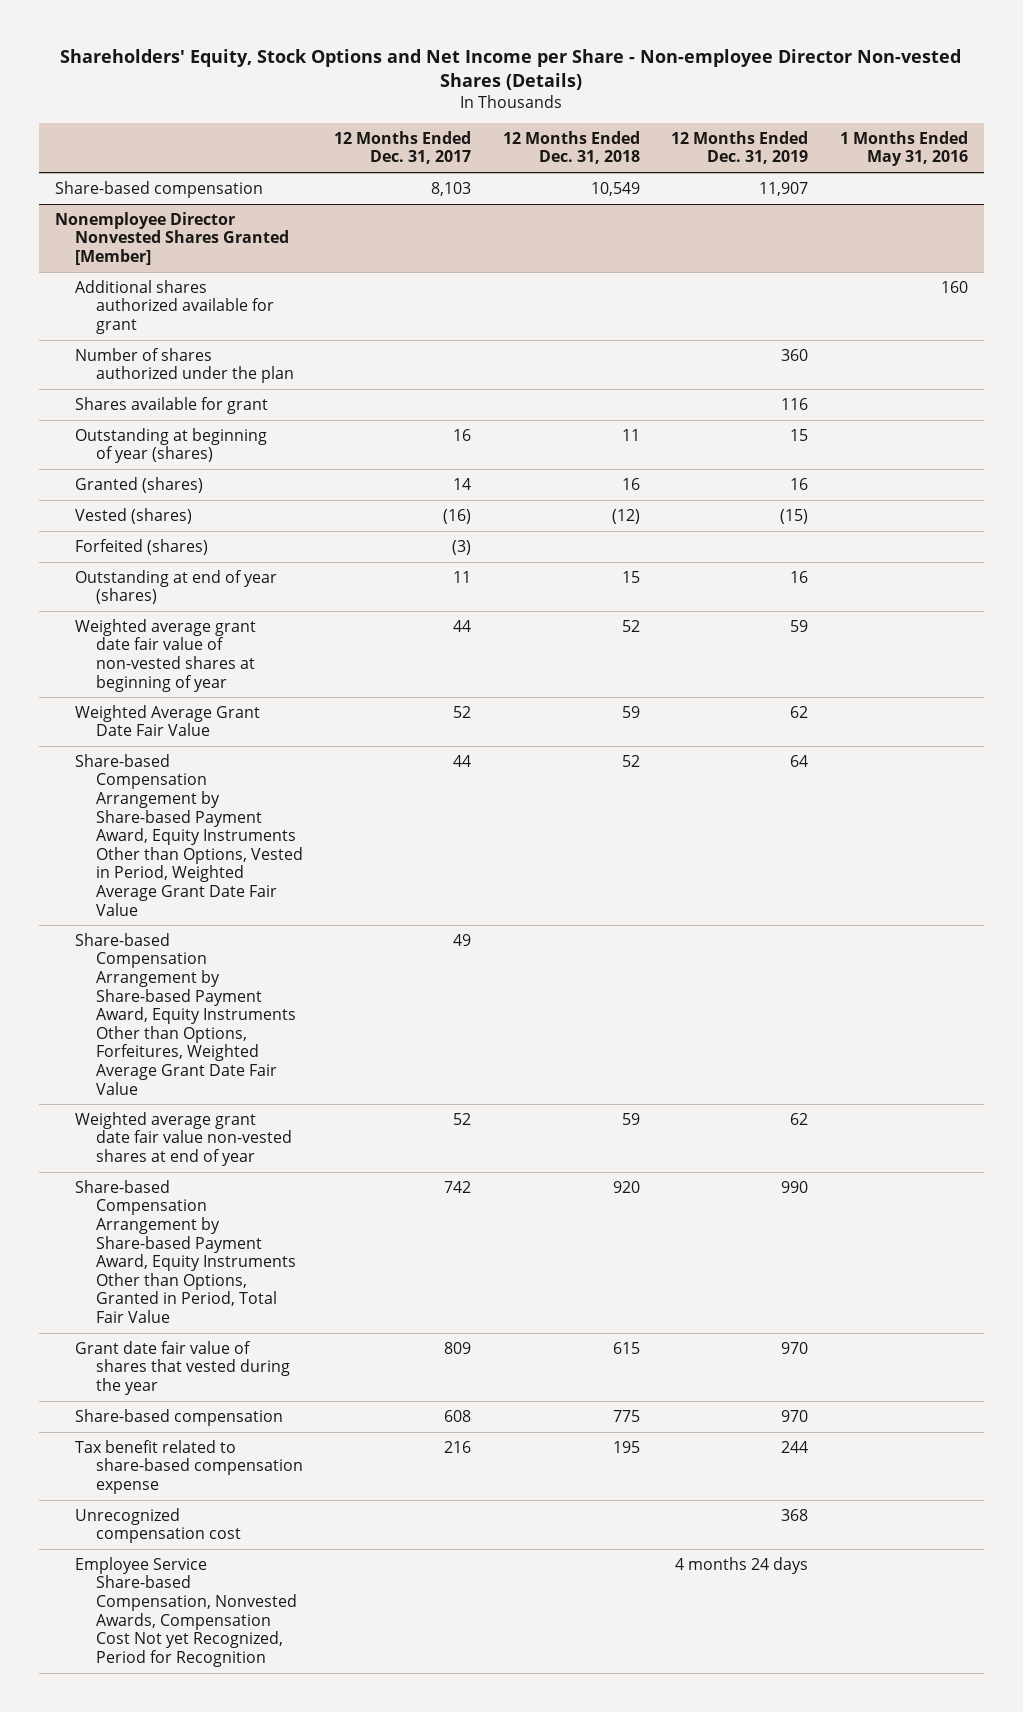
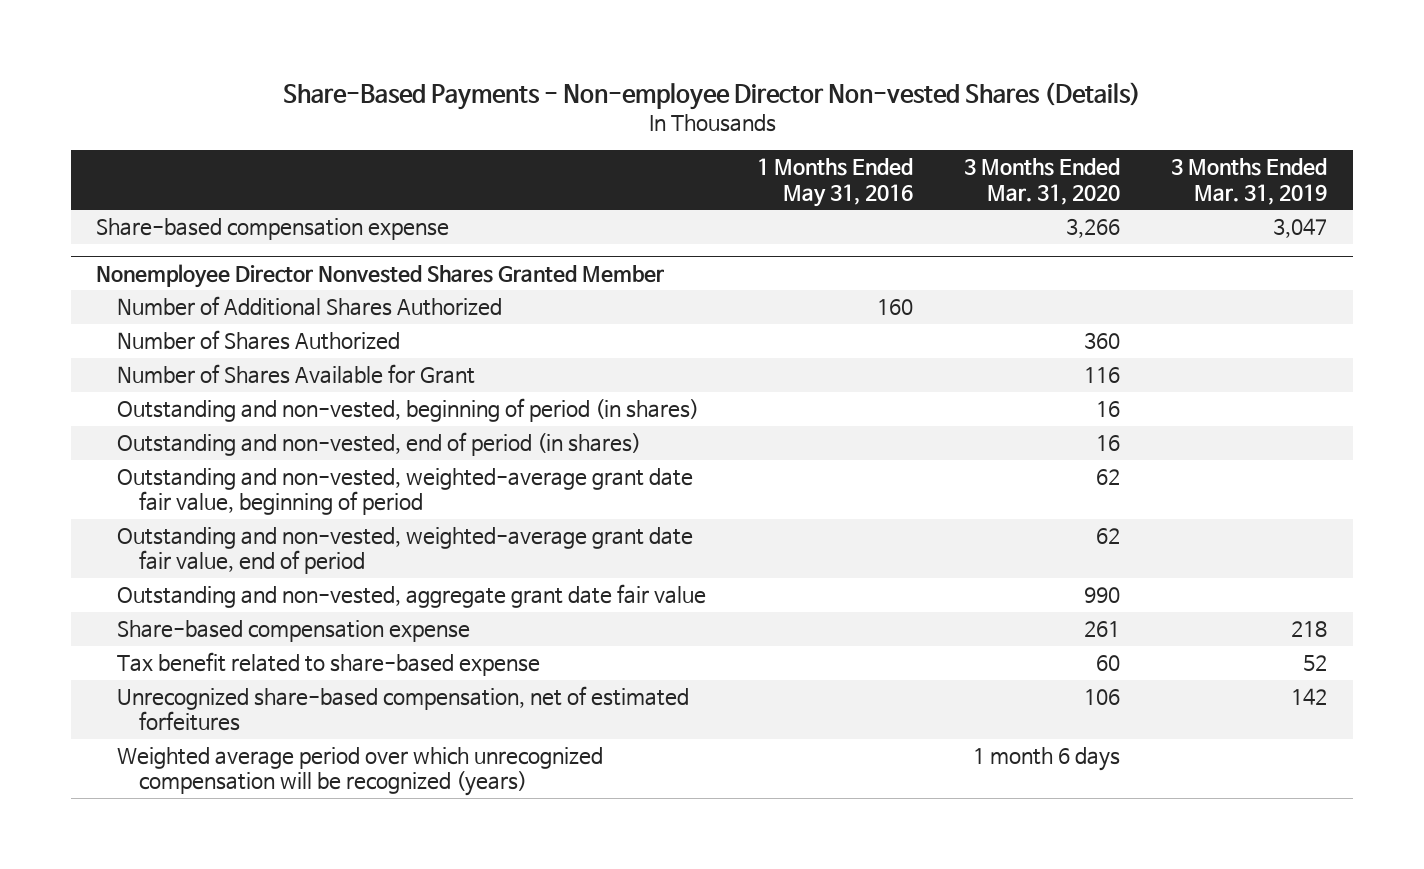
[60,48,962,90] Shareholders' Equity, Stock Options and Net Income per Share - Non-employee Director Non-vested Shares (Details) -> [282,82,1141,111] Share-Based Payments - Non-employee Director Non-vested Shares (Details)
[334,130,472,165] 12 Months Ended Dec. 31, 2017 -> none
[502,130,640,165] 12 Months Ended Dec. 31, 2018 -> none
[671,130,809,165] 12 Months Ended Dec. 31, 2019 -> none
none -> [964,158,1121,205] 3 Months Ended Mar. 31, 2020
none -> [1171,158,1328,205] 3 Months Ended Mar. 31, 2019
[75,476,204,493] Granted (shares) -> none
[75,507,193,524] Vested (shares) -> none
[75,538,209,555] Forfeited (shares) -> none
[75,704,261,737] Weighted Average Grant Date Fair Value -> none
[75,753,303,916] Share-based Compensation Arrangement by Share-based Payment Award, Equity Instruments Other than Options, Vested in Period, Weighted Average Grant Date Fair Value -> none
[75,932,296,1095] Share-based Compensation Arrangement by Share-based Payment Award, Equity Instruments Other than Options, Forfeitures, Weighted Average Grant Date Fair Value -> none
[75,1179,296,1323] Share-based Compensation Arrangement by Share-based Payment Award, Equity Instruments Other than Options, Granted in Period, Total Fair Value -> none
[75,1340,290,1396] Grant date fair value of shares that vested during the year -> none
[54,180,263,198] Share-based compensation -> [96,218,450,241] Share-based compensation expense
[54,211,290,266] Nonemployee Director Nonvested Shares Granted [Member] -> [96,263,665,288] Nonemployee Director Nonvested Shares Granted Member
[75,279,274,335] Additional shares authorized available for grant -> [117,296,503,317] Number of Additional Shares Authorized
[75,347,294,384] Number of shares authorized under the plan -> [117,330,401,351] Number of Shares Authorized
[75,396,269,414] Shares available for grant -> [117,364,476,385] Number of Shares Available for Grant
[75,427,268,464] Outstanding at beginning of year (shares) -> [117,398,700,423] Outstanding and non-vested, beginning of period (in shares)
[75,569,278,605] Outstanding at end of year (shares) -> [117,432,642,457] Outstanding and non-vested, end of period (in shares)
[75,618,257,692] Weighted average grant date fair value of non-vested shares at beginning of year -> [117,468,694,516] Outstanding and non-vested, weighted-average grant date fair value, beginning of period
[75,1111,292,1167] Weighted average grant date fair value non-vested shares at end of year -> [117,527,694,575] Outstanding and non-vested, weighted-average grant date fair value, end of period
none -> [117,584,707,609] Outstanding and non-vested, aggregate grant date fair value
[75,1408,284,1426] Share-based compensation -> [117,620,471,643] Share-based compensation expense
[75,1439,303,1495] Tax benefit related to share-based compensation expense -> [117,652,541,677] Tax benefit related to share-based expense
[75,1507,241,1544] Unrecognized compensation cost -> [117,686,690,732] Unrecognized share-based compensation, net of estimated forfeitures
[75,1556,297,1667] Employee Service Share-based Compensation, Nonvested Awards, Compensation Cost Not yet Recognized, Period for Recognition -> [117,747,604,797] Weighted average period over which unrecognized compensation will be recognized (years)

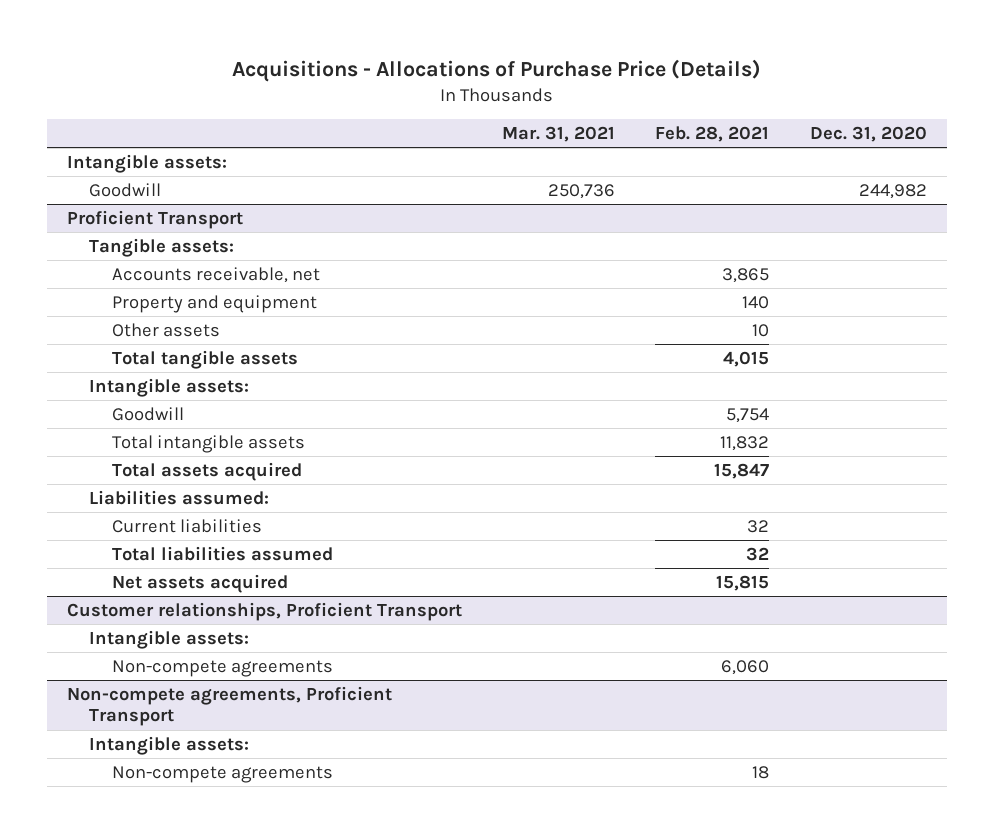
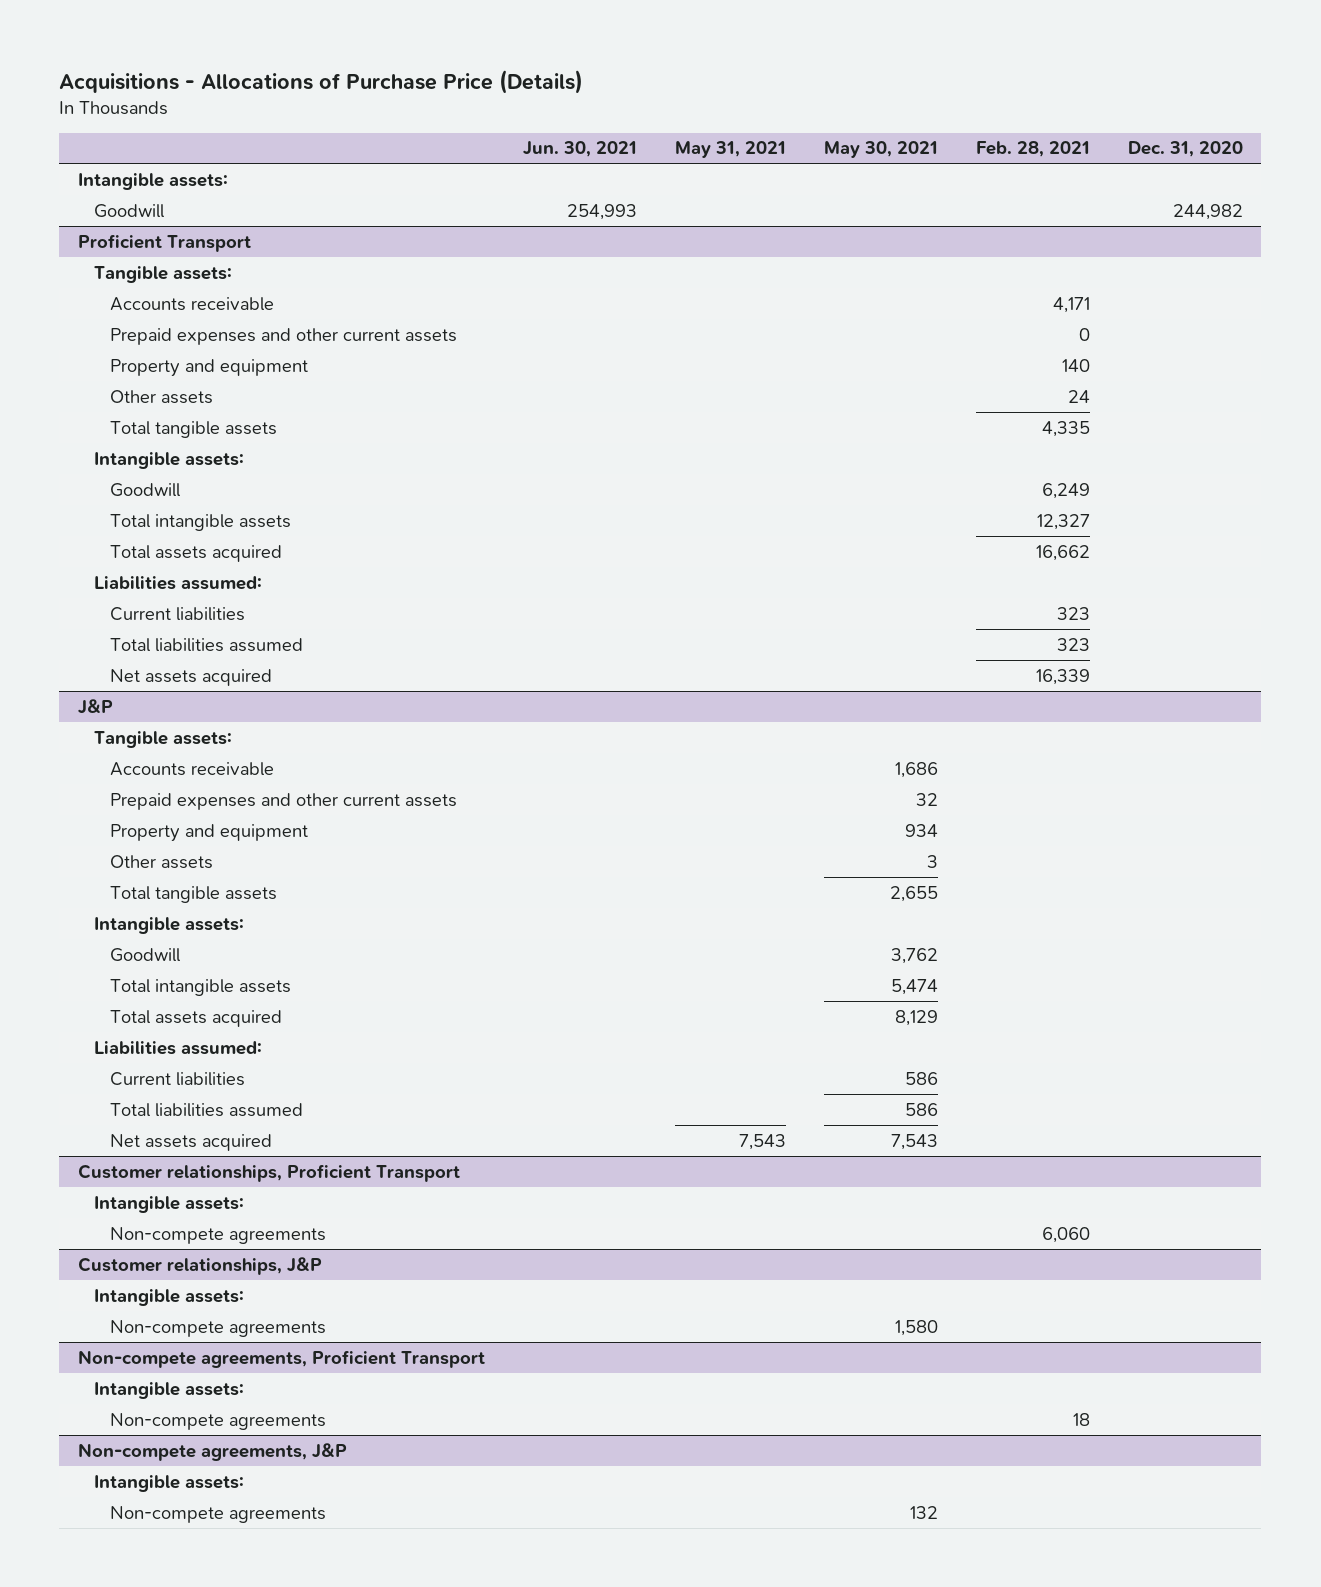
[502,126,616,143] Mar. 31, 2021 -> none
none -> [523,141,638,158] Jun. 30, 2021
none -> [675,141,787,159] May 31, 2021
none -> [823,141,938,159] May 30, 2021
[111,266,320,283] Accounts receivable, net -> [109,296,274,311] Accounts receivable
[722,267,770,283] 3,865 -> [1052,296,1090,313] 4,171
none -> [109,327,457,345] Prepaid expenses and other current assets
[752,323,770,337] 10 -> [1067,389,1090,403] 24
[723,350,770,367] 4,015 -> [1041,420,1090,437] 4,335
[726,407,770,423] 5,754 -> [1041,482,1090,499] 6,249
[720,435,770,451] 11,832 -> [1036,513,1090,530] 12,327
[714,462,770,479] 15,847 -> [1035,544,1090,561] 16,662
[747,519,770,533] 32 -> [1056,606,1090,620] 323
[746,546,770,561] 32 -> [1056,637,1090,651] 323
[716,574,770,591] 15,815 -> [1035,668,1090,685] 16,339
none -> [78,698,114,714] J&P
none -> [94,730,233,748] Tangible assets:
none -> [109,761,274,776] Accounts receivable
none -> [109,792,457,810] Prepaid expenses and other current assets
none -> [109,823,308,842] Property and equipment
none -> [109,854,213,869] Other assets
none -> [109,885,277,903] Total tangible assets
none -> [94,916,245,934] Intangible assets:
none -> [109,947,180,962] Goodwill
none -> [109,978,291,996] Total intangible assets
none -> [109,1009,282,1027] Total assets acquired
none -> [94,1040,263,1055] Liabilities assumed:
none -> [109,1071,245,1086] Current liabilities
none -> [109,1102,303,1117] Total liabilities assumed
none -> [109,1133,272,1151] Net assets acquired
none -> [78,1256,323,1275] Customer relationships, J&P
none -> [94,1288,245,1306] Intangible assets:
none -> [109,1319,326,1337] Non-compete agreements
none -> [78,1442,348,1461] Non-compete agreements, J&P
none -> [94,1474,245,1492] Intangible assets:
none -> [109,1505,326,1523] Non-compete agreements

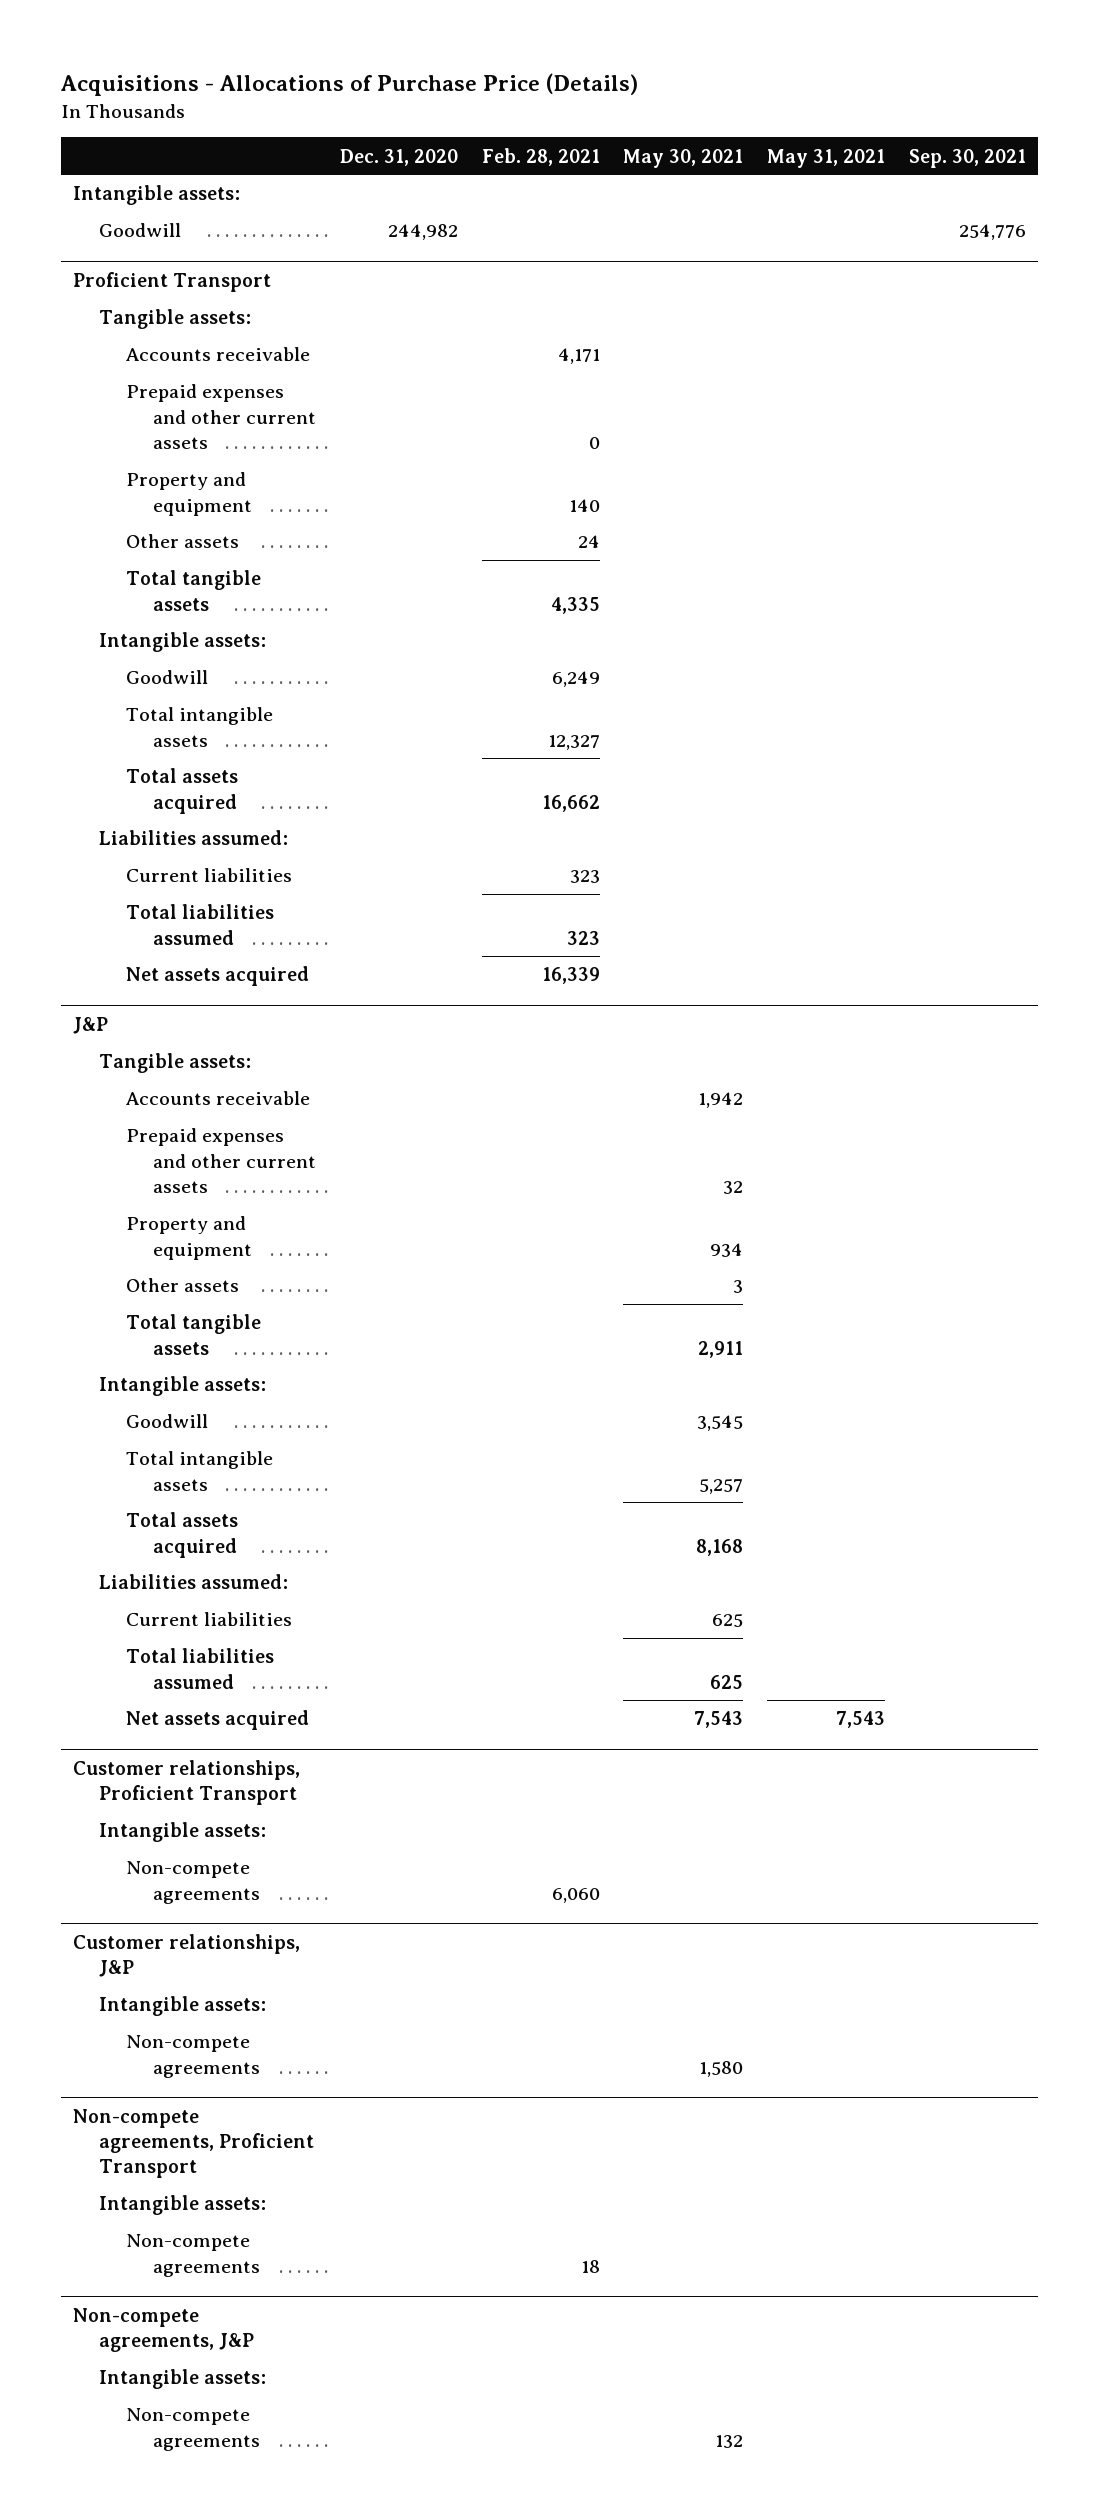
[523,141,638,158] Jun. 30, 2021 -> none
none -> [909,148,1027,168] Sep. 30, 2021
[894,761,938,778] 1,686 -> [698,1092,744,1109] 1,942
[889,885,938,902] 2,655 -> [698,1340,744,1358] 2,911
[890,947,938,964] 3,762 -> [697,1415,744,1432] 3,545
[890,978,938,995] 5,474 -> [699,1478,744,1494] 5,257
[894,1009,938,1026] 8,129 -> [696,1538,744,1556] 8,168
[904,1071,938,1085] 586 -> [712,1614,744,1628] 625
[904,1102,938,1116] 586 -> [710,1674,744,1689] 625

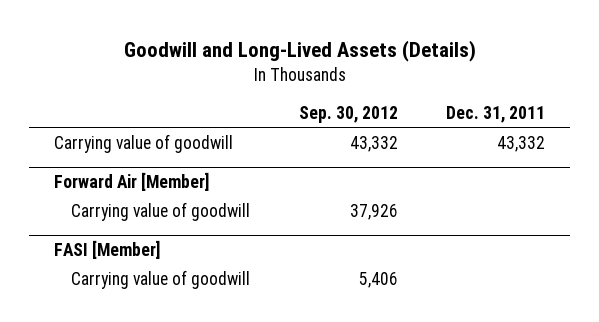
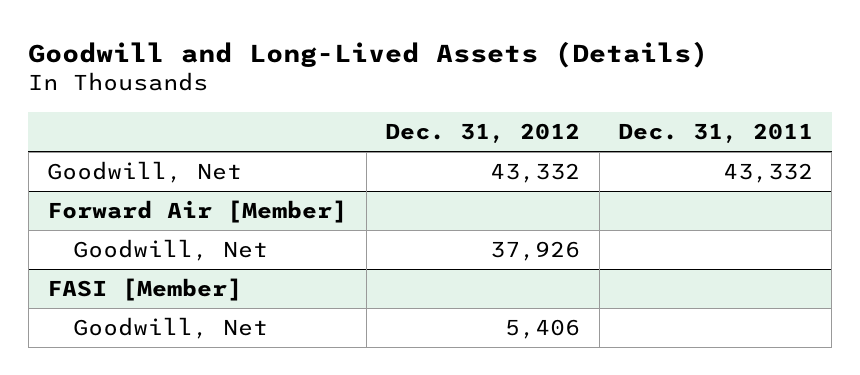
[298,106,398,124] Sep. 30, 2012 -> none
none -> [385,122,581,143] Dec. 31, 2012
[53,133,233,153] Carrying value of goodwill -> [47,161,243,184] Goodwill, Net
[70,201,250,221] Carrying value of goodwill -> [73,239,269,262] Goodwill, Net
[70,269,250,289] Carrying value of goodwill -> [73,317,269,340] Goodwill, Net

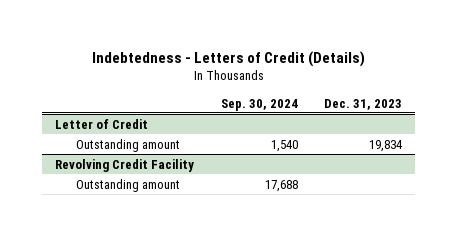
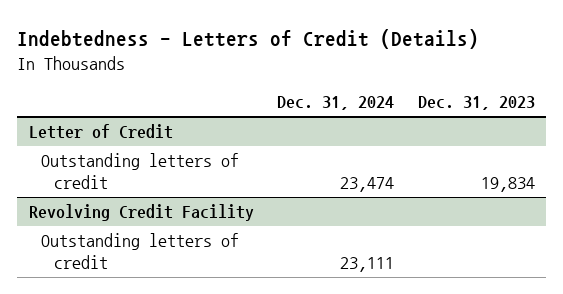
[220,98,298,111] Sep. 30, 2024 -> none
none -> [277,96,395,111] Dec. 31, 2024
[75,138,180,152] Outstanding amount -> [41,153,240,189] Outstanding letters of credit
[75,178,180,192] Outstanding amount -> [41,233,240,269] Outstanding letters of credit

